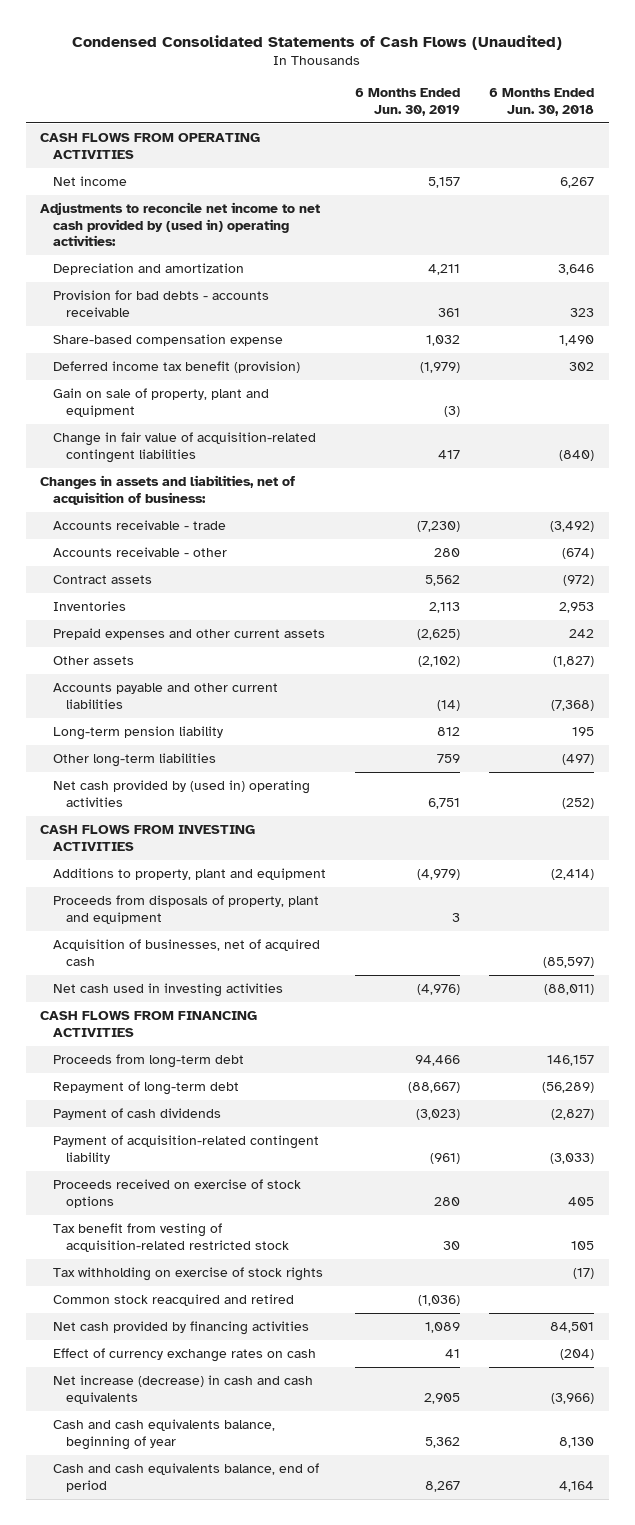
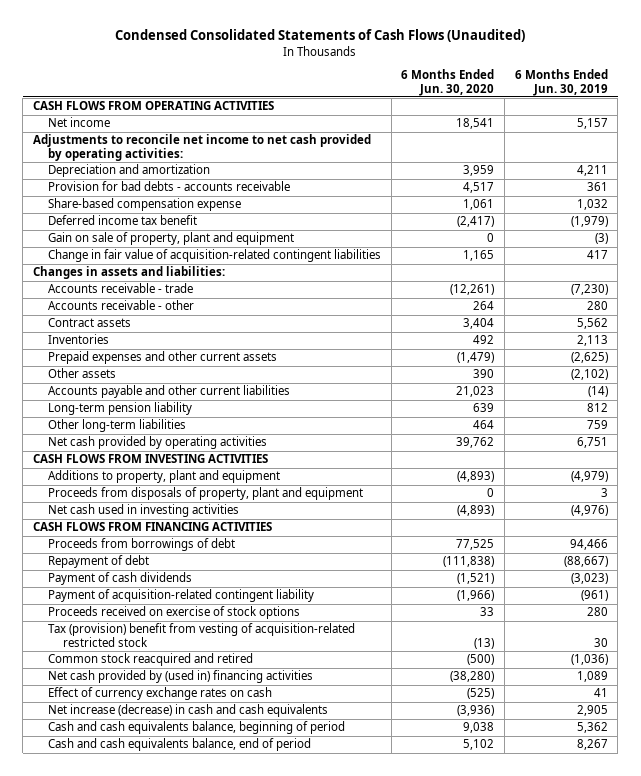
[489,88,595,116] 6 Months Ended Jun. 30, 2018 -> none
none -> [401,69,495,96] 6 Months Ended Jun. 30, 2020
[40,202,321,247] Adjustments to reconcile net income to net cash provided by (used in) operating activities: -> [32,134,371,161] Adjustments to reconcile net income to net cash provided by operating activities:
[53,361,301,374] Deferred income tax benefit (provision) -> [47,215,197,226] Deferred income tax benefit
[40,475,296,505] Changes in assets and liabilities, net of acquisition of business: -> [32,266,225,280] Changes in assets and liabilities:
[53,780,311,807] Net cash provided by (used in) operating activities -> [47,436,267,450] Net cash provided by operating activities
[53,939,321,966] Acquisition of businesses, net of acquired cash -> none
[53,1054,245,1069] Proceeds from long-term debt -> [47,538,235,552] Proceeds from borrowings of debt
[53,1081,240,1096] Repayment of long-term debt -> [47,555,149,569] Repayment of debt
[53,1267,324,1282] Tax withholding on exercise of stock rights -> none
[53,1223,289,1252] Tax benefit from vesting of acquisition-related restricted stock -> [47,623,355,647] Tax (provision) benefit from vesting of acquisition-related restricted stock
[53,1321,310,1336] Net cash provided by financing activities -> [47,670,313,684] Net cash provided by (used in) financing activities
[53,1419,276,1450] Cash and cash equivalents balance, beginning of year -> [47,721,345,735] Cash and cash equivalents balance, beginning of period

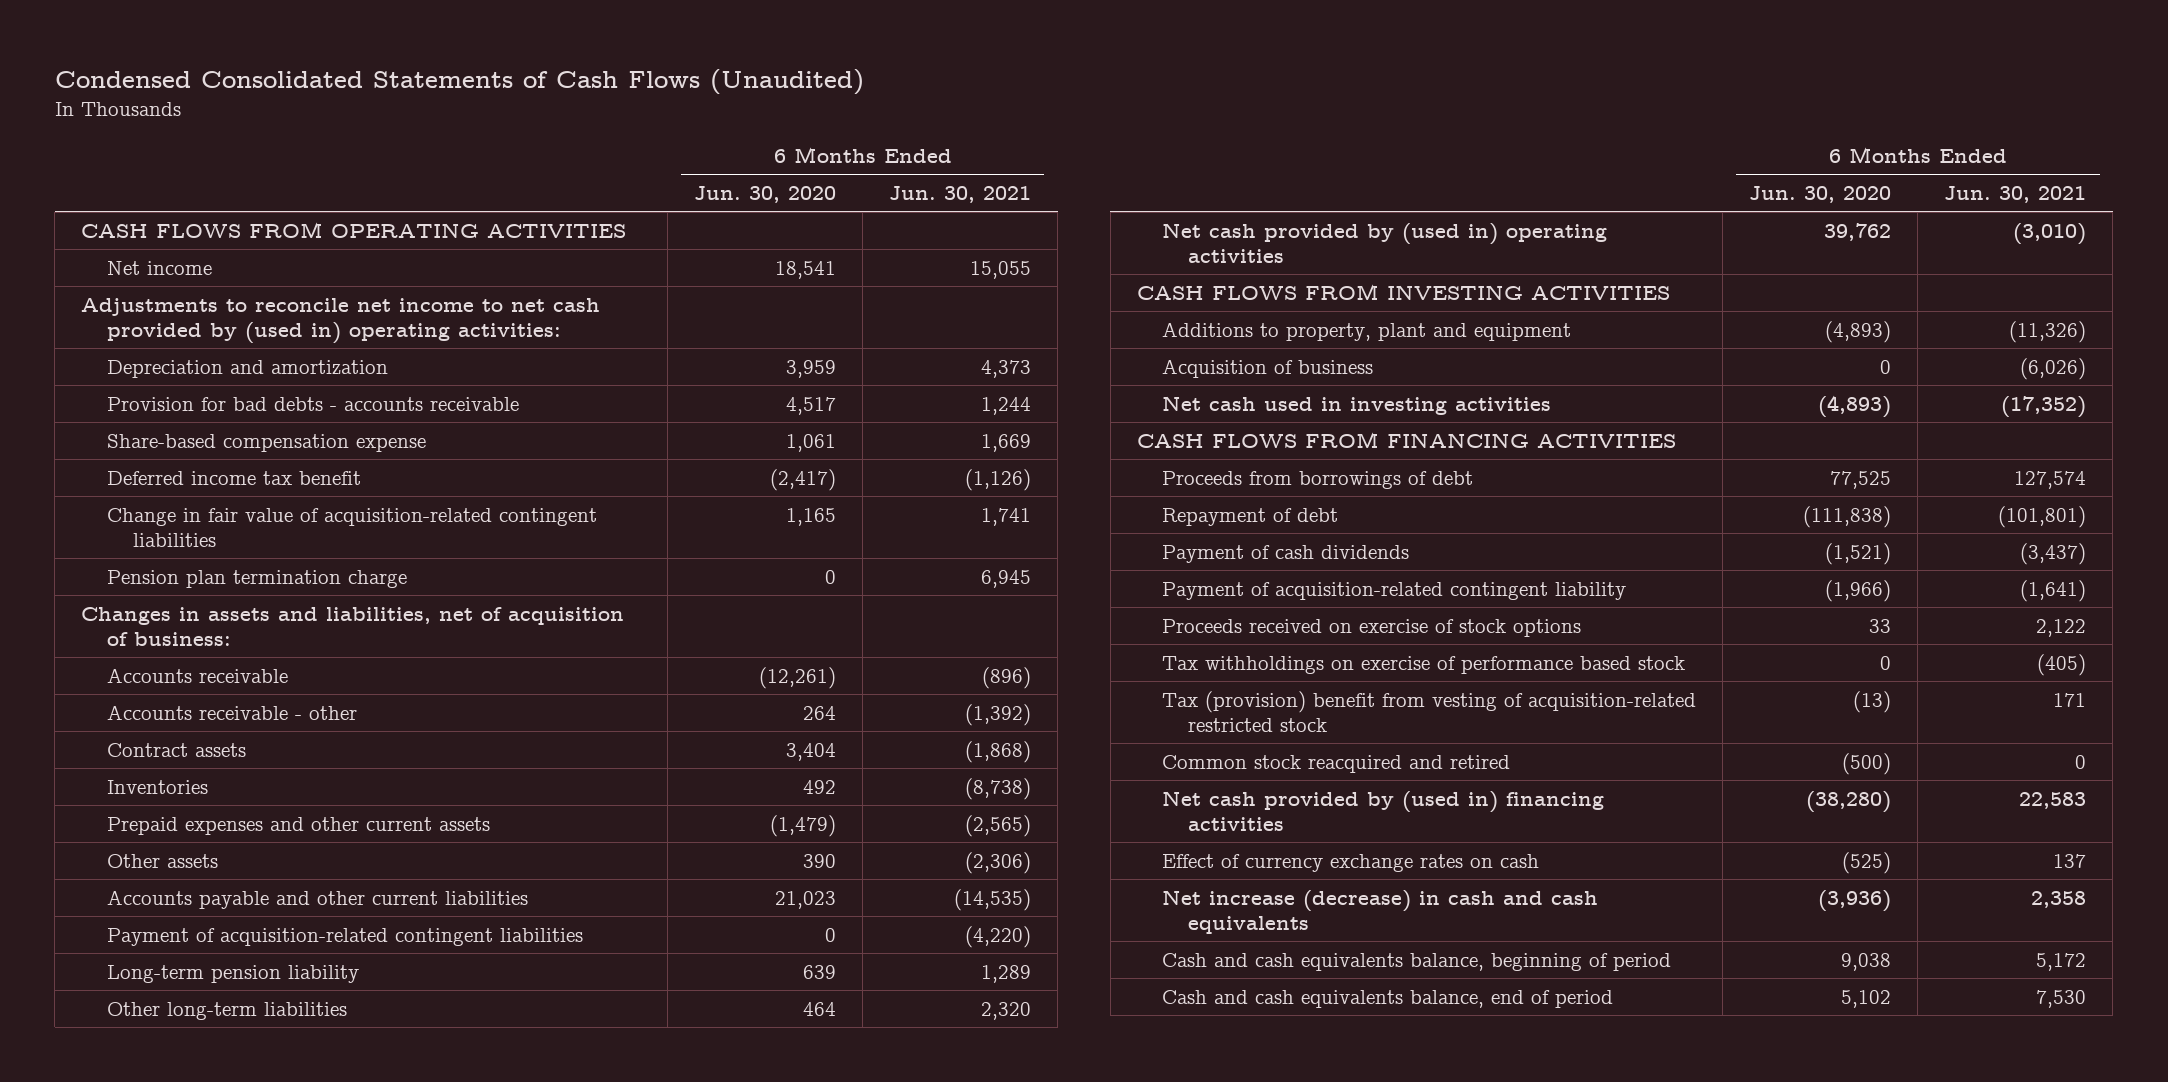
[514,69,608,96] 6 Months Ended Jun. 30, 2019 -> none
none -> [889,186,1032,204] Jun. 30, 2021
[32,134,371,161] Adjustments to reconcile net income to net cash provided by operating activities: -> [81,297,601,344] Adjustments to reconcile net income to net cash provided by (used in) operating activities:
[47,232,294,246] Gain on sale of property, plant and equipment -> none
none -> [107,569,408,588] Pension plan termination charge
[32,266,225,280] Changes in assets and liabilities: -> [81,606,625,646] Changes in assets and liabilities, net of acquisition of business:
[47,283,193,294] Accounts receivable - trade -> [107,667,289,683] Accounts receivable
none -> [107,927,584,946] Payment of acquisition-related contingent liabilities
[47,436,267,450] Net cash provided by operating activities -> [1162,222,1608,263] Net cash provided by (used in) operating activities
[47,487,363,501] Proceeds from disposals of property, plant and equipment -> none
none -> [1162,358,1374,378] Acquisition of business
none -> [1162,655,1686,674] Tax withholdings on exercise of performance based stock

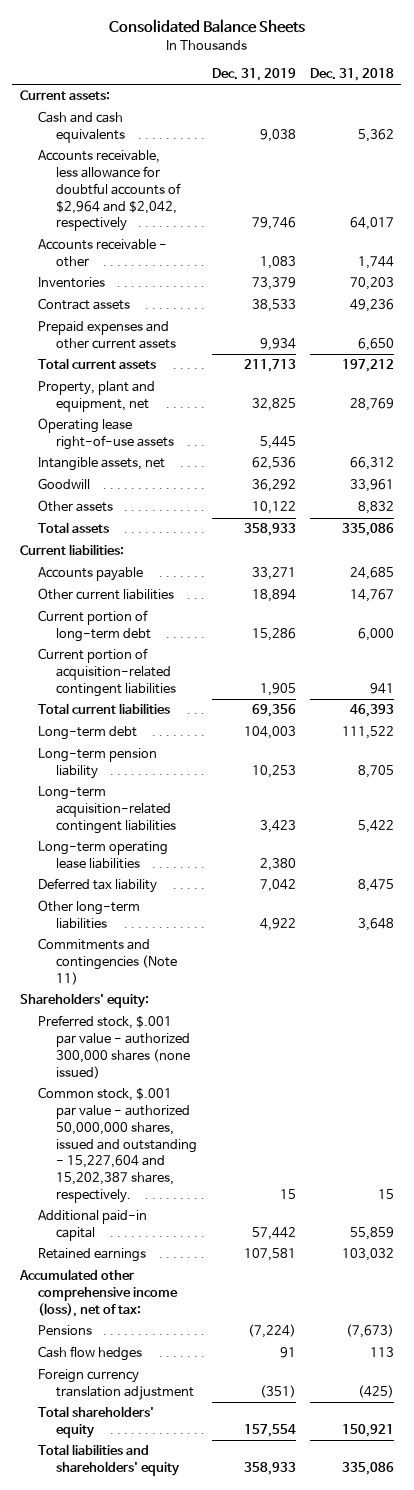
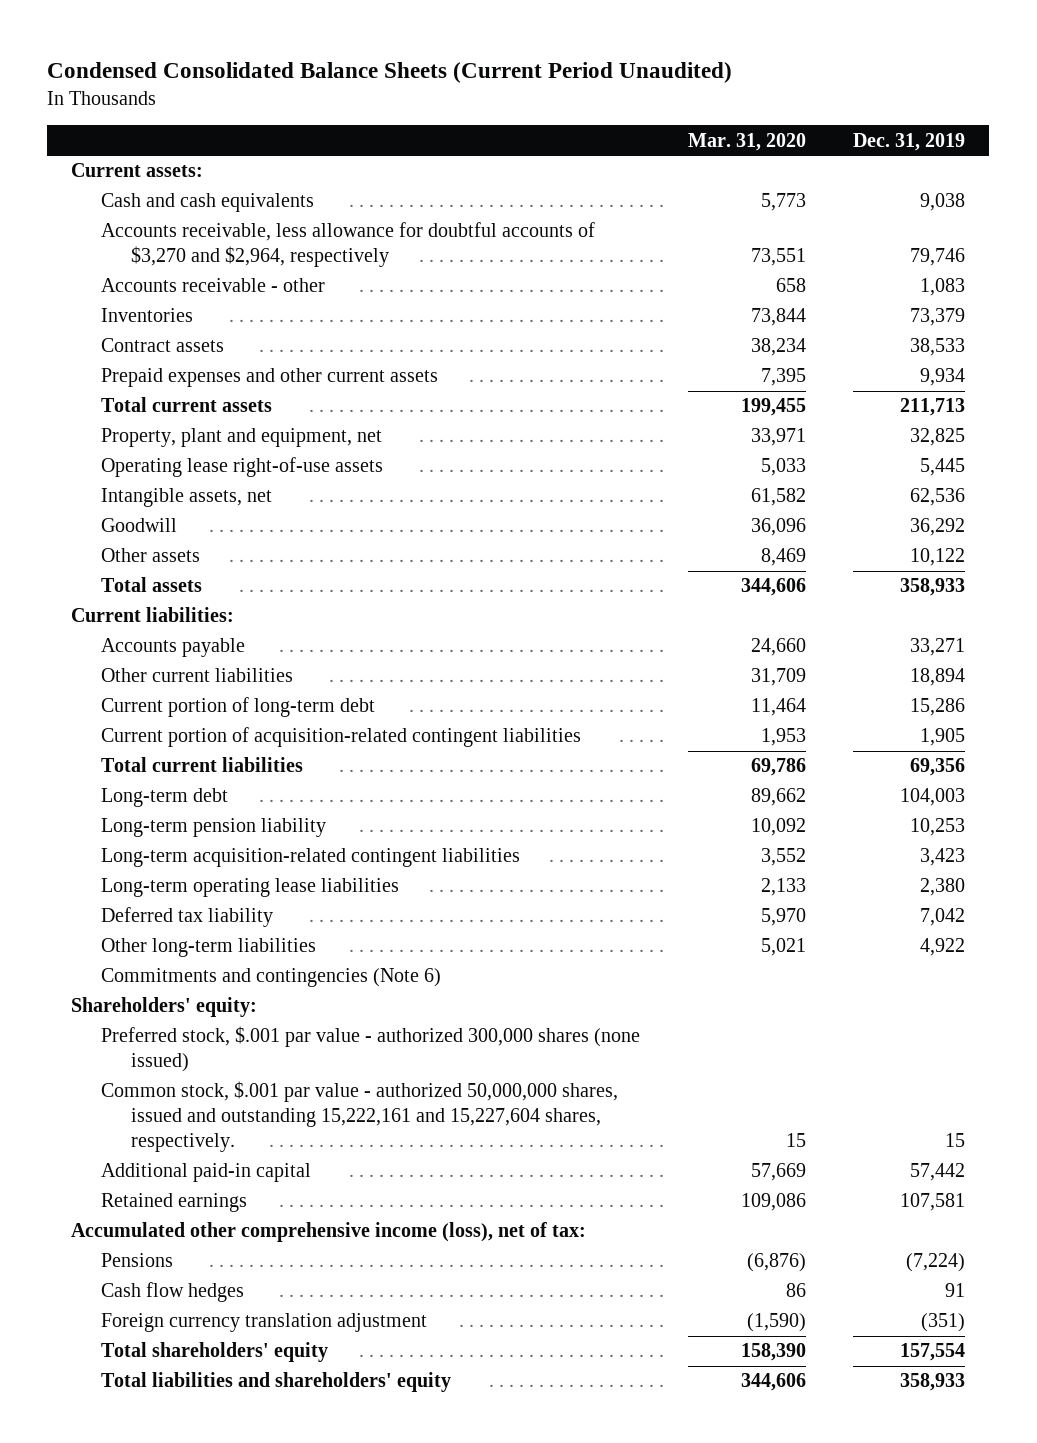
[108,19,305,34] Consolidated Balance Sheets -> [47,62,733,84] Condensed Consolidated Balance Sheets (Current Period Unaudited)
[310,68,395,82] Dec. 31, 2018 -> none
none -> [687,132,806,151] Mar. 31, 2020
[38,150,182,232] Accounts receivable, less allowance for doubtful accounts of $2,964 and $2,042, respectively -> [100,222,595,268] Accounts receivable, less allowance for doubtful accounts of $3,270 and $2,964, respectively
[38,938,178,985] Commitments and contingencies (Note 11) -> [100,968,441,988] Commitments and contingencies (Note 6)
[38,1087,198,1203] Common stock, $.001 par value - authorized 50,000,000 shares, issued and outstanding - 15,227,604 and 15,202,387 shares, respectively. -> [100,1081,618,1153] Common stock, $.001 par value - authorized 50,000,000 shares, issued and outstanding 15,222,161 and 15,227,604 shares, respectively.

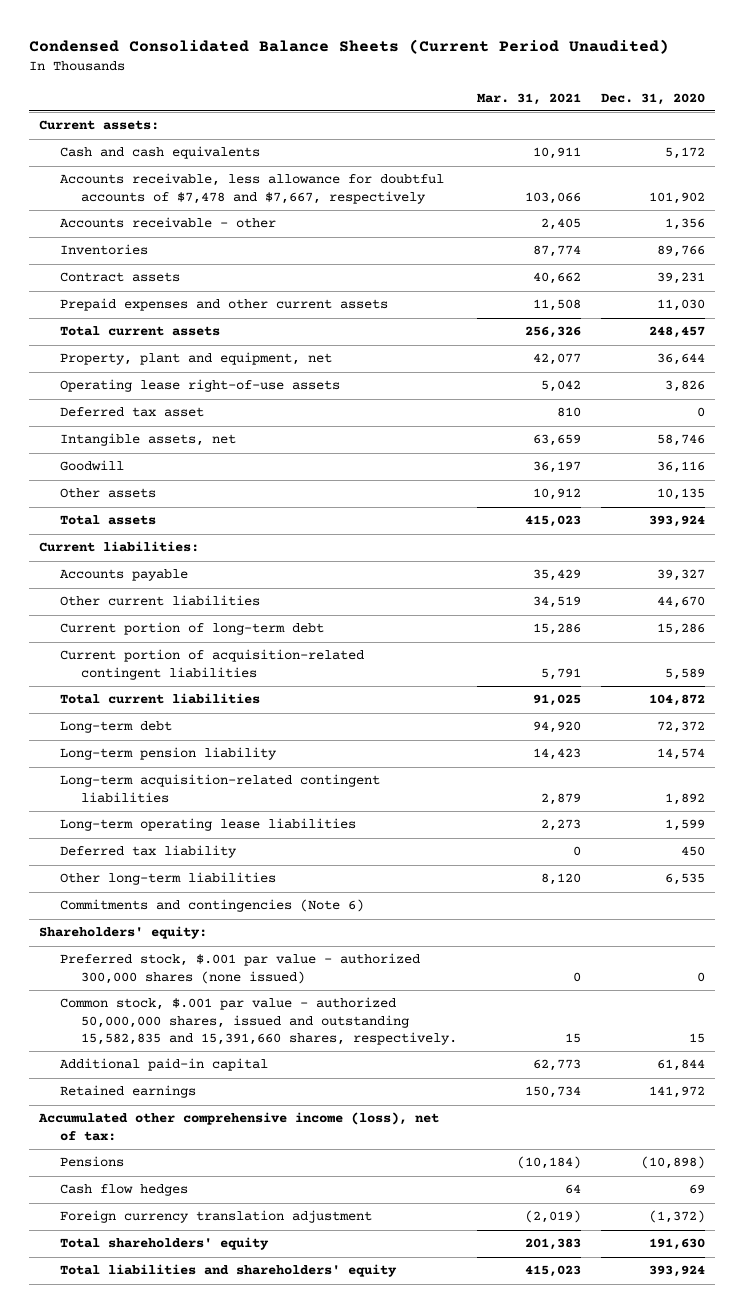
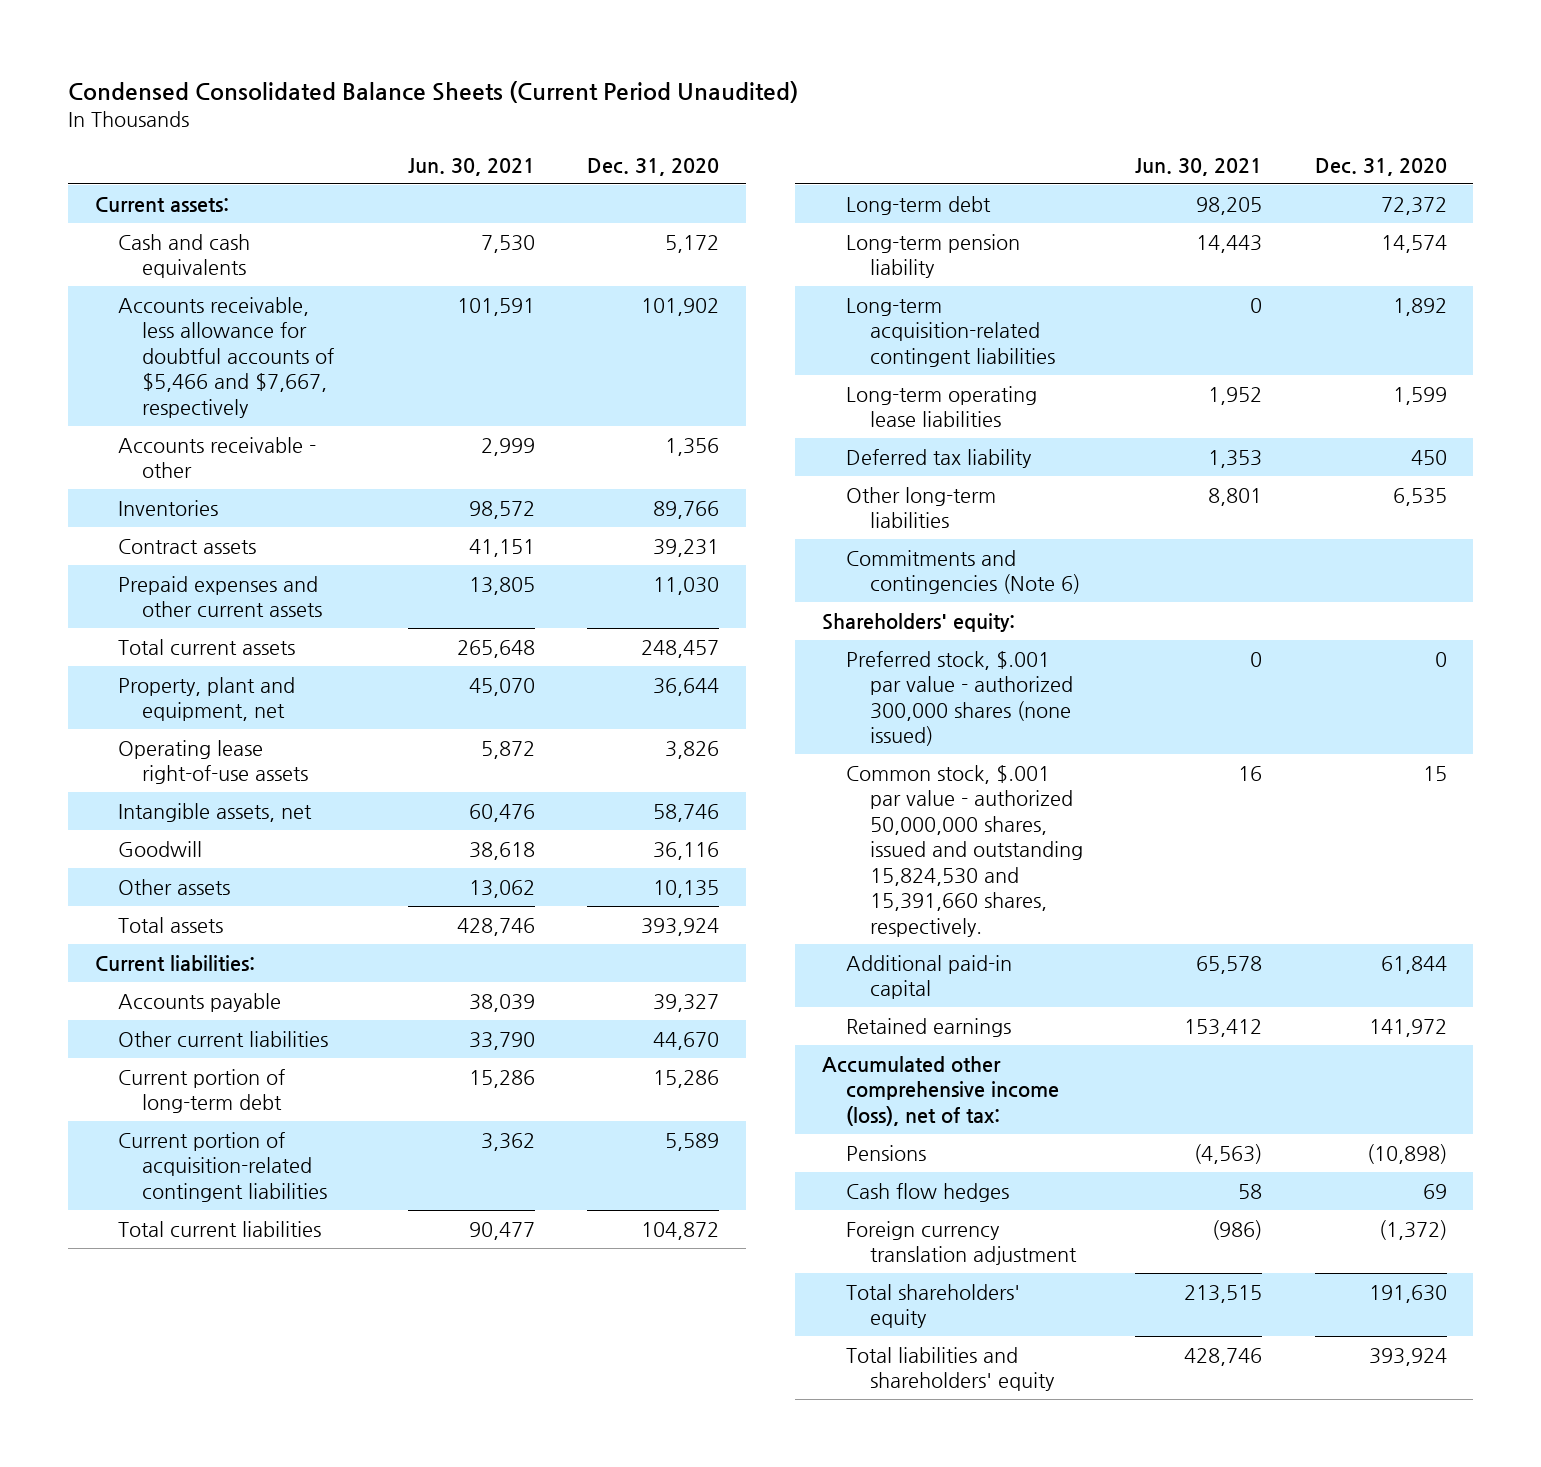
[476,92,581,105] Mar. 31, 2021 -> none
none -> [407,157,535,176] Jun. 30, 2021
[59,173,444,204] Accounts receivable, less allowance for doubtful accounts of $7,478 and $7,667, respectively -> [118,296,335,418] Accounts receivable, less allowance for doubtful accounts of $5,466 and $7,667, respectively
[59,407,204,418] Deferred tax asset -> none
[59,997,457,1046] Common stock, $.001 par value - authorized 50,000,000 shares, issued and outstanding 15,582,835 and 15,391,660 shares, respectively. -> [845,764,1083,937] Common stock, $.001 par value - authorized 50,000,000 shares, issued and outstanding 15,824,530 and 15,391,660 shares, respectively.

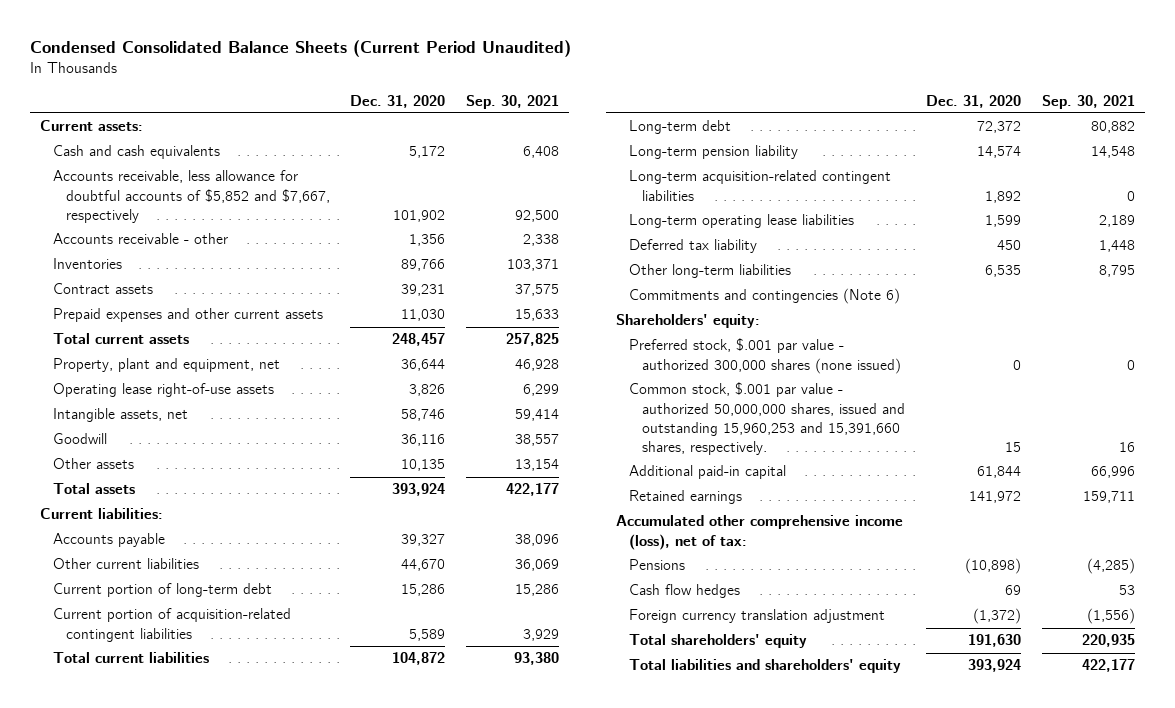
[407,157,535,176] Jun. 30, 2021 -> none
none -> [465,94,559,109] Sep. 30, 2021
[118,296,335,418] Accounts receivable, less allowance for doubtful accounts of $5,466 and $7,667, respectively -> [53,170,330,223] Accounts receivable, less allowance for doubtful accounts of $5,852 and $7,667, respectively
[845,764,1083,937] Common stock, $.001 par value - authorized 50,000,000 shares, issued and outstanding 15,824,530 and 15,391,660 shares, respectively. -> [629,382,905,455] Common stock, $.001 par value - authorized 50,000,000 shares, issued and outstanding 15,960,253 and 15,391,660 shares, respectively.

